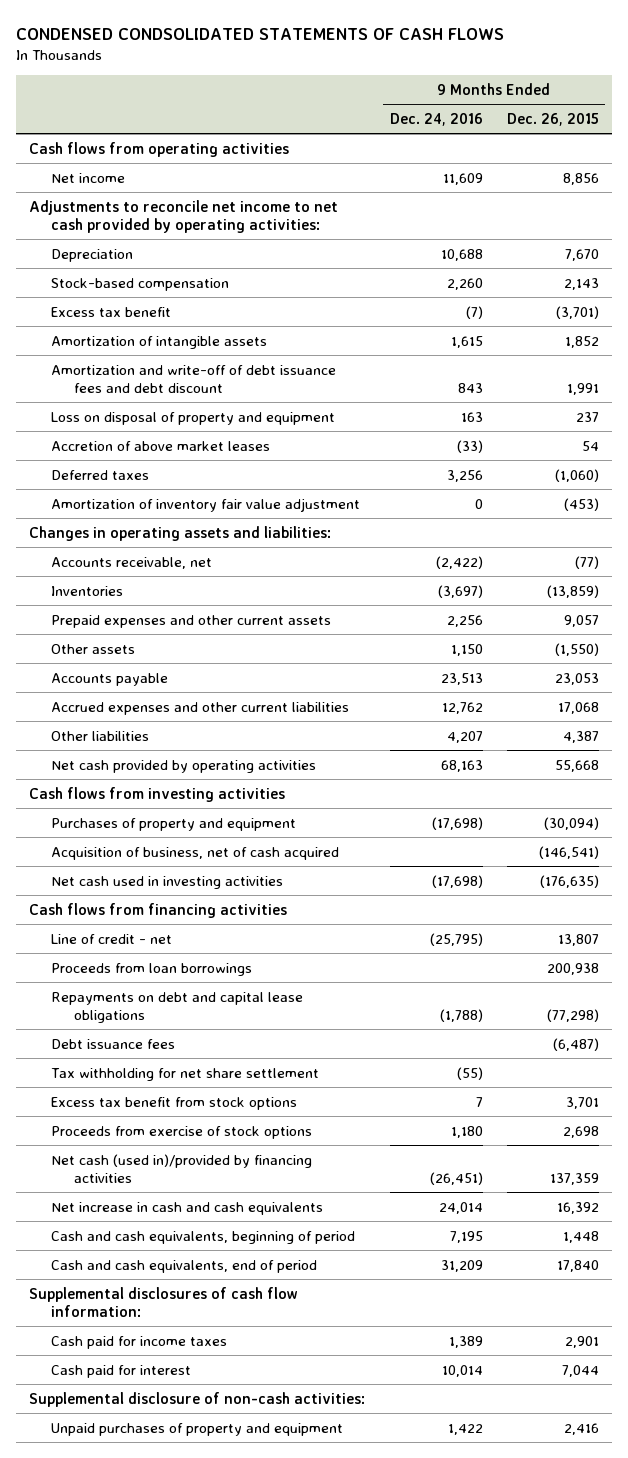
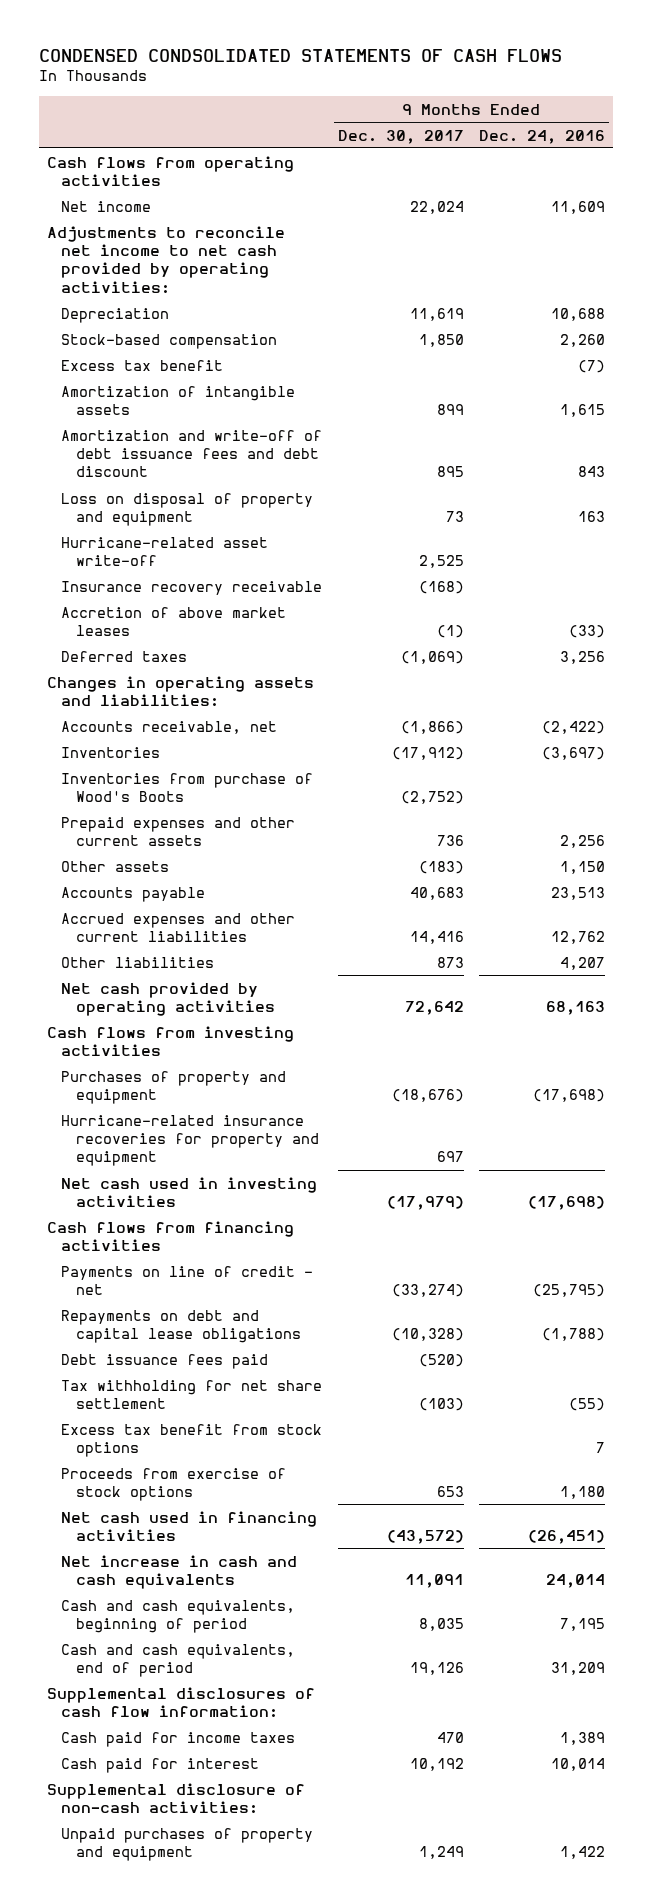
[507,112,600,126] Dec. 26, 2015 -> none
none -> [337,129,464,144] Dec. 30, 2017
none -> [61,536,269,566] Hurricane-related asset write-off
none -> [61,580,323,595] Insurance recovery receivable
[51,497,361,512] Amortization of inventory fair value adjustment -> none
none -> [61,772,314,802] Inventories from purchase of Wood's Boots
[51,846,340,860] Acquisition of business, net of cash acquired -> none
none -> [61,1114,319,1167] Hurricane-related insurance recoveries for property and equipment
[51,962,253,976] Proceeds from loan borrowings -> none
[51,933,173,944] Line of credit - net -> [61,1265,314,1295] Payments on line of credit - net
[51,1038,176,1049] Debt issuance fees -> [61,1353,269,1369] Debt issuance fees paid
[51,1153,313,1184] Net cash (used in)/provided by financing activities -> [61,1510,318,1541] Net cash used in financing activities

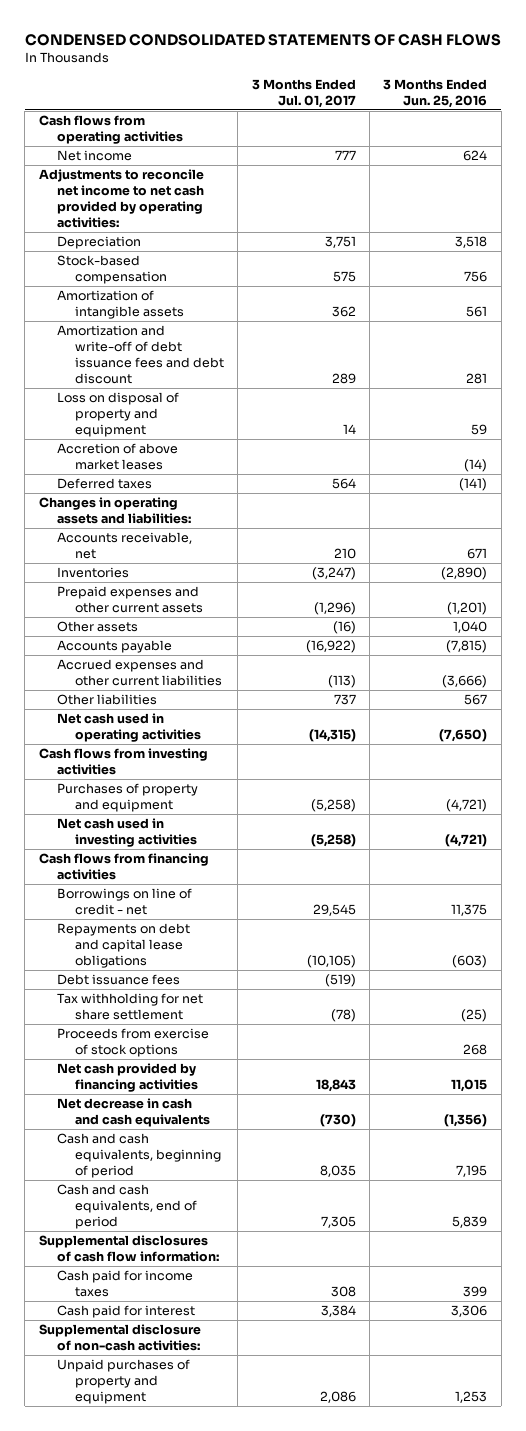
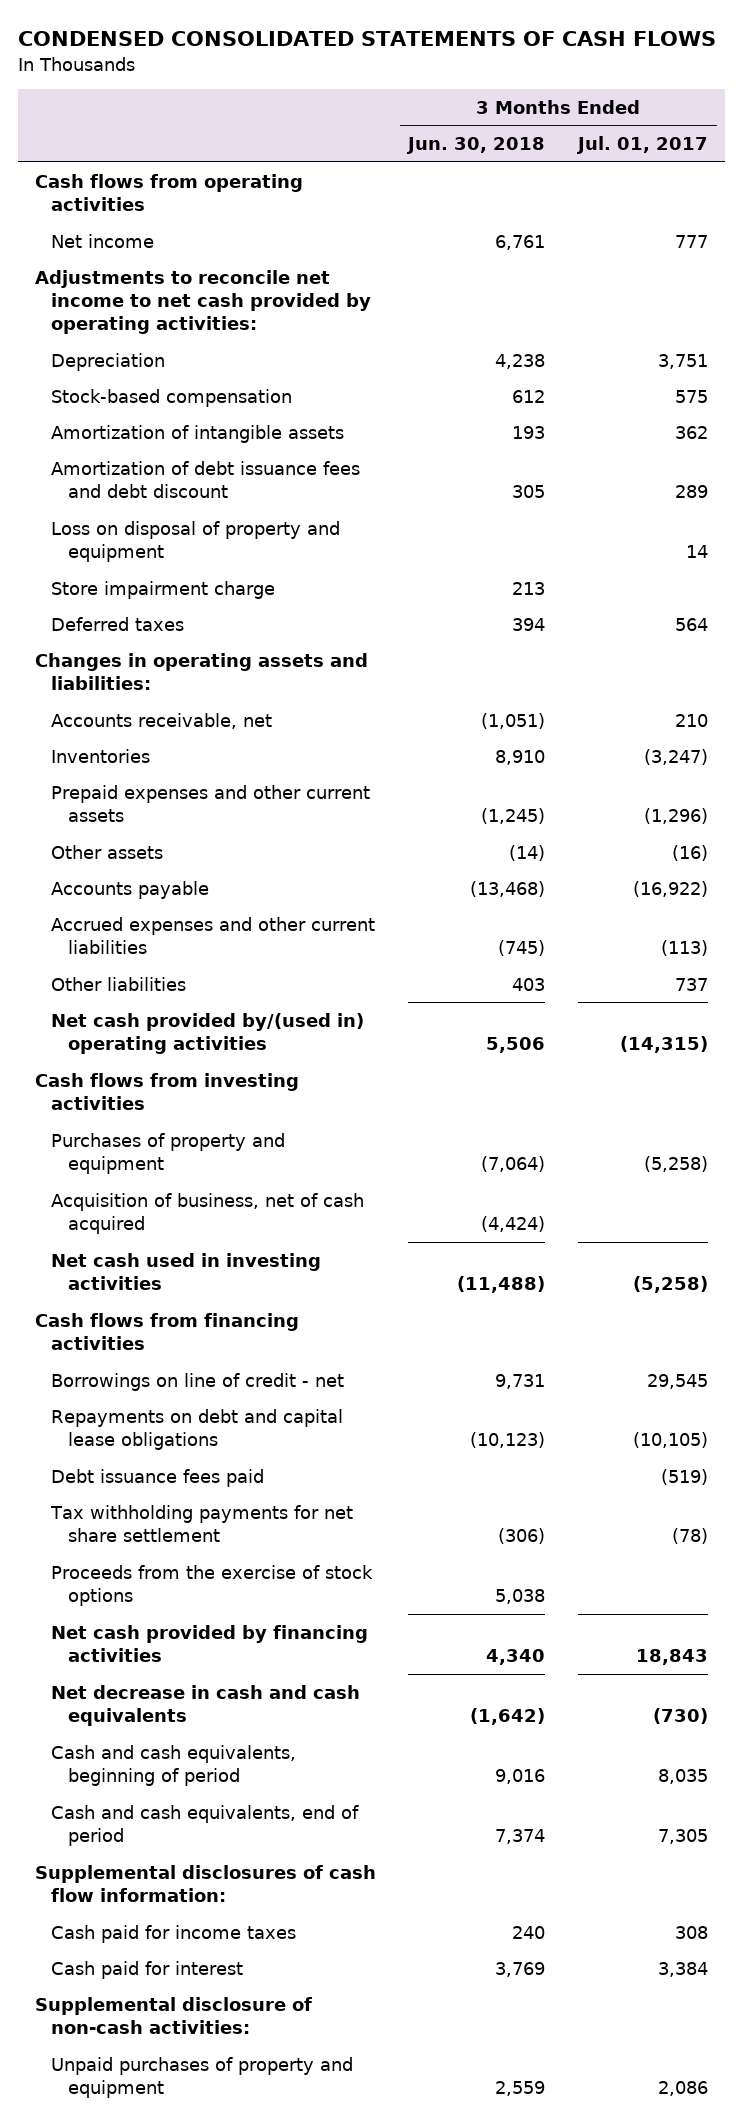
[24,33,501,46] CONDENSED CONDSOLIDATED STATEMENTS OF CASH FLOWS -> [18,31,717,47] CONDENSED CONSOLIDATED STATEMENTS OF CASH FLOWS
[383,78,488,108] 3 Months Ended Jun. 25, 2016 -> none
none -> [406,137,546,155] Jun. 30, 2018
[56,325,224,385] Amortization and write-off of debt issuance fees and debt discount -> [51,460,361,499] Amortization of debt issuance fees and debt discount
[56,443,178,471] Accretion of above market leases -> none
none -> [51,580,276,599] Store impairment charge
[56,713,201,743] Net cash used in operating activities -> [51,1012,365,1055] Net cash provided by/(used in) operating activities
none -> [51,1192,365,1235] Acquisition of business, net of cash acquired
[56,974,180,986] Debt issuance fees -> [51,1468,265,1487] Debt issuance fees paid
[56,993,203,1021] Tax withholding for net share settlement -> [50,1504,354,1543] Tax withholding payments for net share settlement
[56,1028,209,1058] Proceeds from exercise of stock options -> [51,1564,374,1607] Proceeds from the exercise of stock options

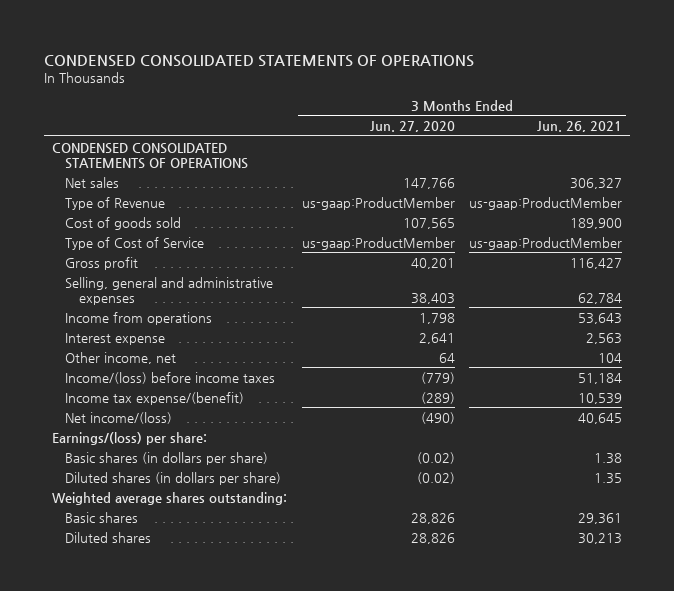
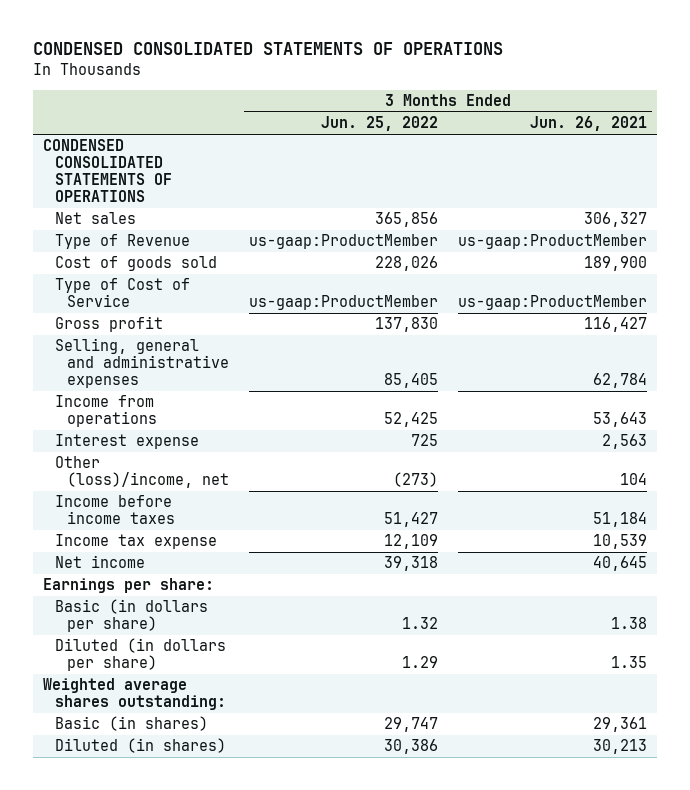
[369,121,455,133] Jun. 27, 2020 -> none
none -> [321,116,439,132] Jun. 25, 2022
[65,351,177,364] Other income, net -> [55,456,230,489] Other (loss)/income, net
[65,371,276,384] Income/(loss) before income taxes -> [55,495,176,525] Income before income taxes
[65,391,245,405] Income tax expense/(benefit) -> [55,534,218,550] Income tax expense
[65,411,173,424] Net income/(loss) -> [55,555,146,569] Net income
[51,431,207,445] Earnings/(loss) per share: -> [42,578,214,594] Earnings per share:
[65,451,269,465] Basic shares (in dollars per share) -> [55,599,209,633] Basic (in dollars per share)
[65,471,282,485] Diluted shares (in dollars per share) -> [55,638,227,672] Diluted (in dollars per share)
[65,511,139,523] Basic shares -> [55,716,209,732] Basic (in shares)
[65,531,152,543] Diluted shares -> [55,738,227,754] Diluted (in shares)

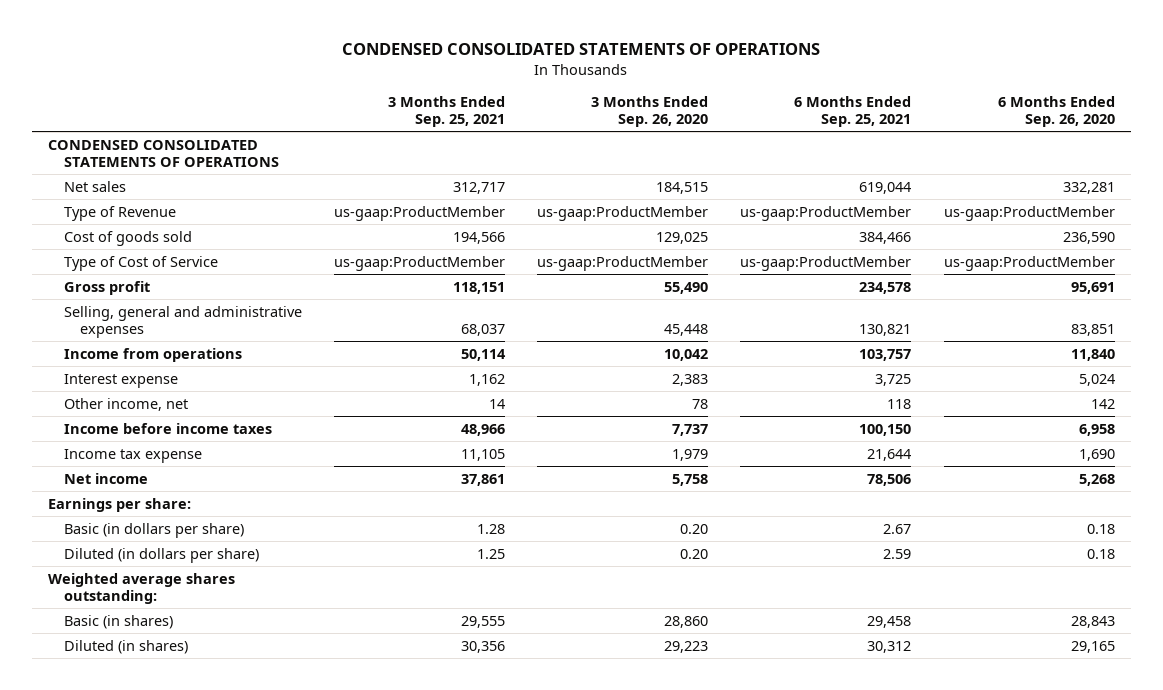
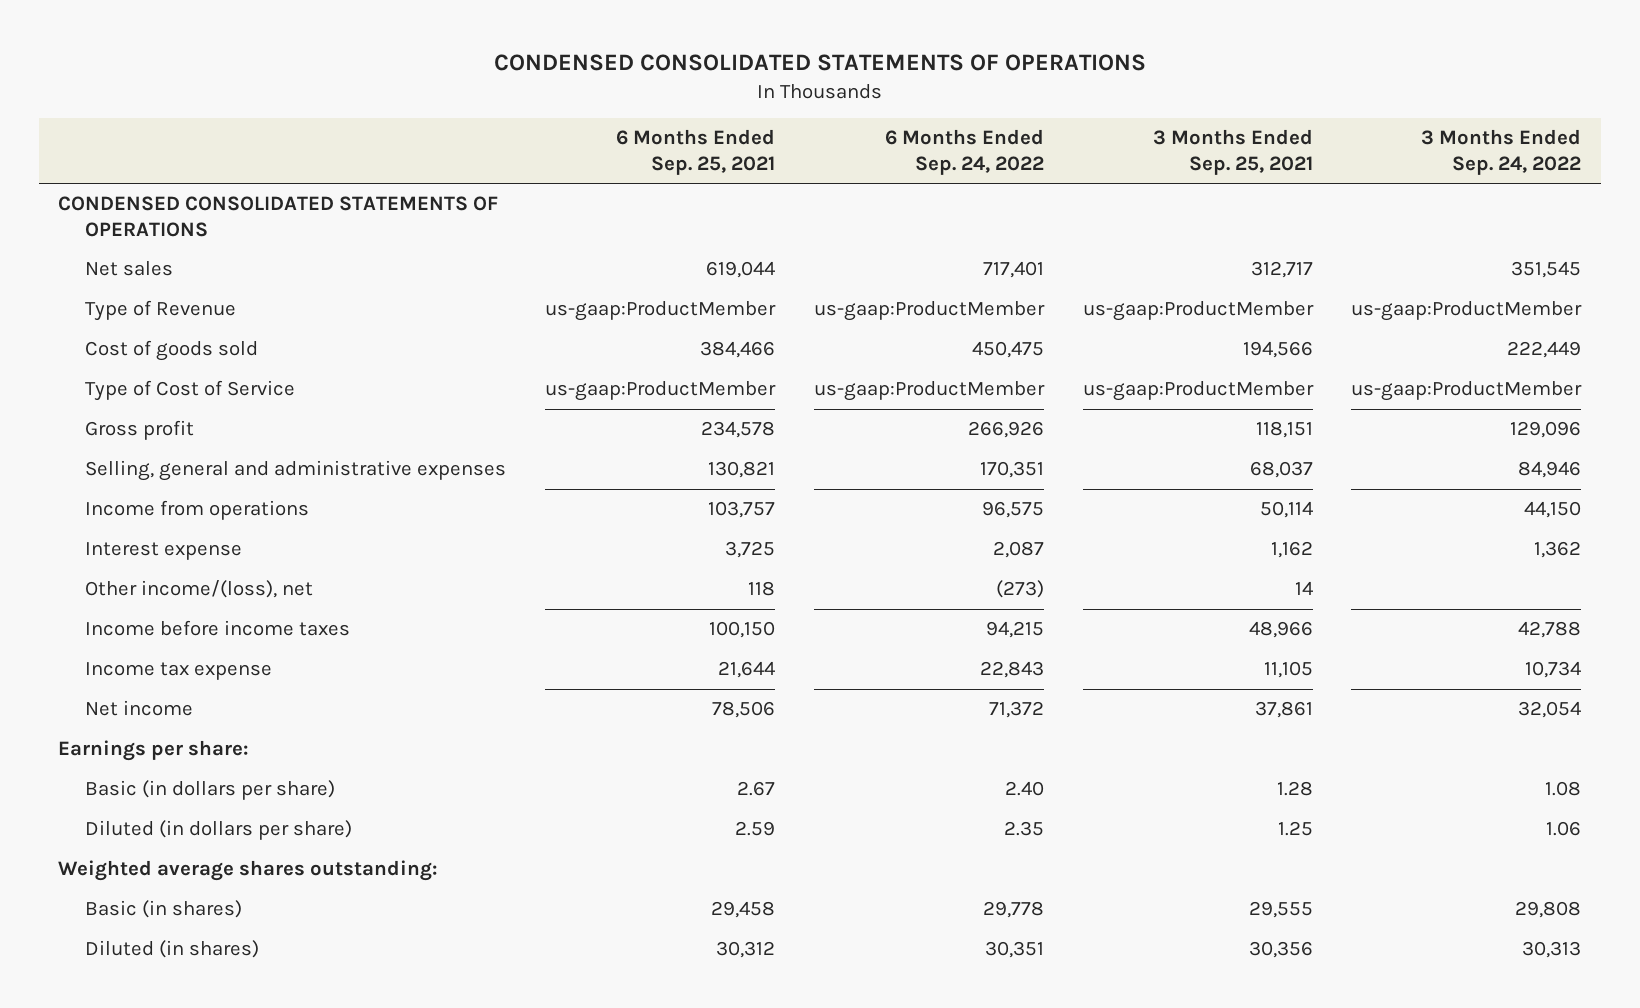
[591,95,709,127] 3 Months Ended Sep. 26, 2020 -> none
[997,95,1115,127] 6 Months Ended Sep. 26, 2020 -> none
none -> [884,129,1044,175] 6 Months Ended Sep. 24, 2022
none -> [1421,129,1582,175] 3 Months Ended Sep. 24, 2022
[64,397,189,411] Other income, net -> [85,580,314,599] Other income/(loss), net

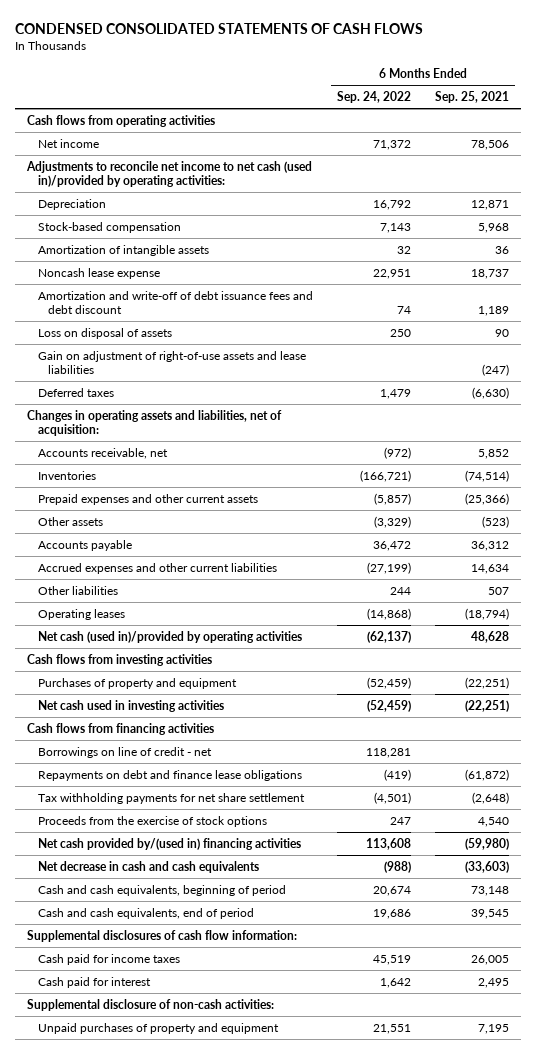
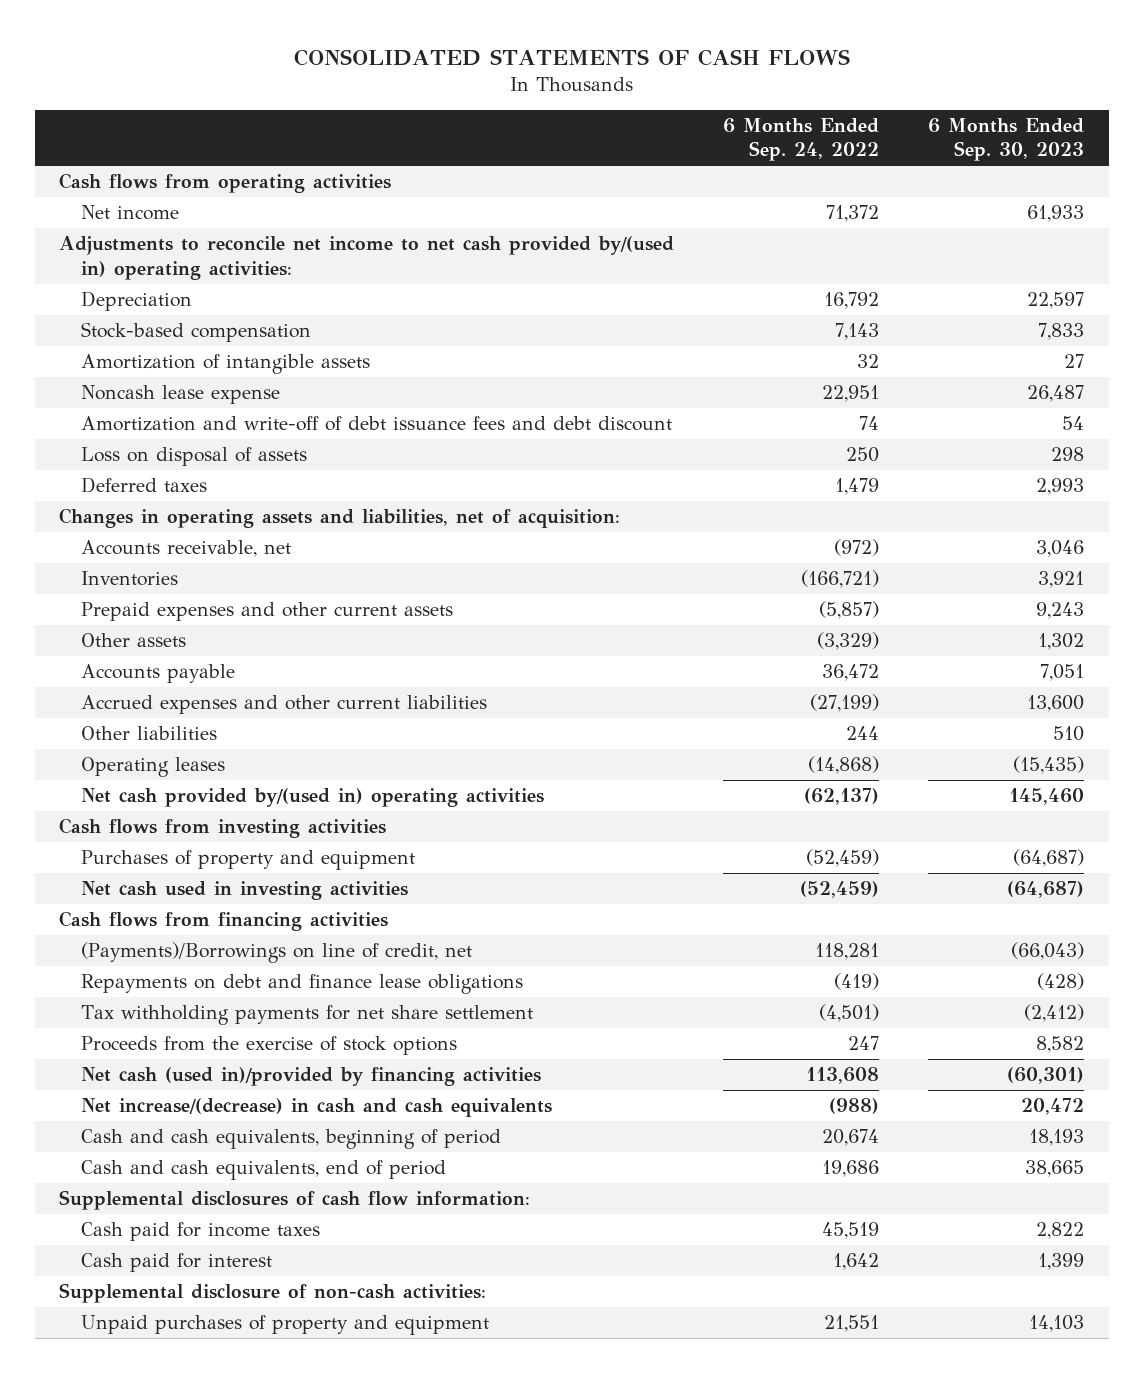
[15,22,424,34] CONDENSED CONSOLIDATED STATEMENTS OF CASH FLOWS -> [293,48,850,66] CONSOLIDATED STATEMENTS OF CASH FLOWS
[435,90,510,103] Sep. 25, 2021 -> none
none -> [928,118,1085,162] 6 Months Ended Sep. 30, 2023
[26,160,313,188] Adjustments to reconcile net income to net cash (used in)/provided by operating activities: -> [59,236,675,280] Adjustments to reconcile net income to net cash provided by/(used in) operating activities:
[37,350,306,375] Gain on adjustment of right-of-use assets and lease liabilities -> none
[37,630,302,643] Net cash (used in)/provided by operating activities -> [80,788,544,808] Net cash provided by/(used in) operating activities
[37,746,212,758] Borrowings on line of credit - net -> [80,942,472,964] (Payments)/Borrowings on line of credit, net
[37,837,301,850] Net cash provided by/(used in) financing activities -> [80,1067,541,1087] Net cash (used in)/provided by financing activities
[37,860,259,873] Net decrease in cash and cash equivalents -> [80,1098,552,1118] Net increase/(decrease) in cash and cash equivalents

